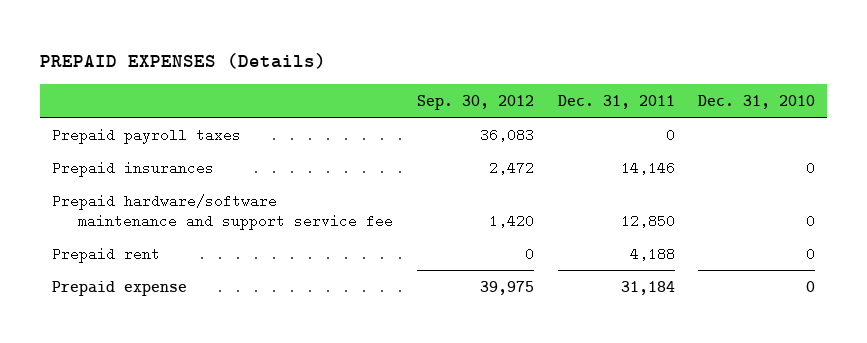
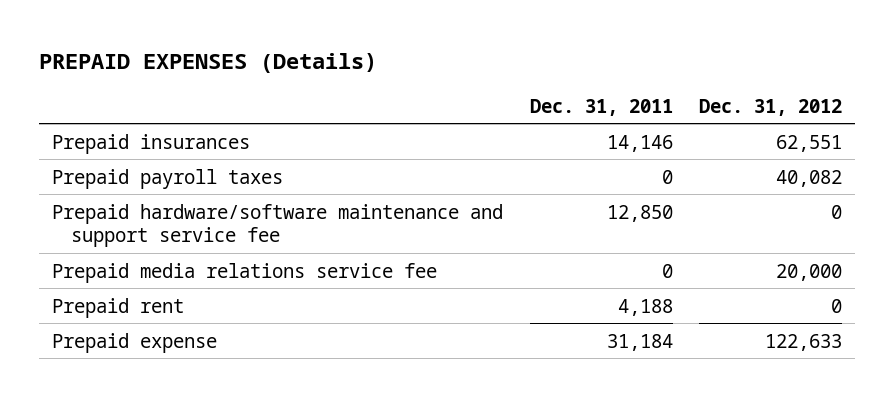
[417,95,535,111] Sep. 30, 2012 -> none
[698,95,816,110] Dec. 31, 2010 -> none
none -> [699,98,843,116] Dec. 31, 2012
[52,127,242,144] Prepaid payroll taxes -> [52,168,284,189] Prepaid payroll taxes
none -> [52,262,438,283] Prepaid media relations service fee

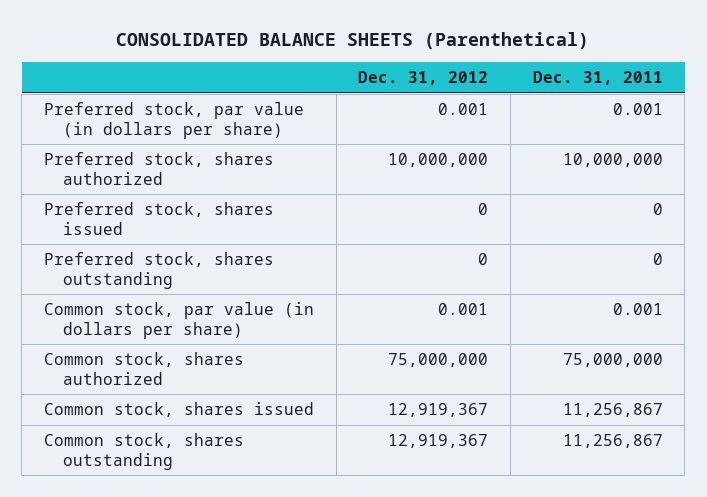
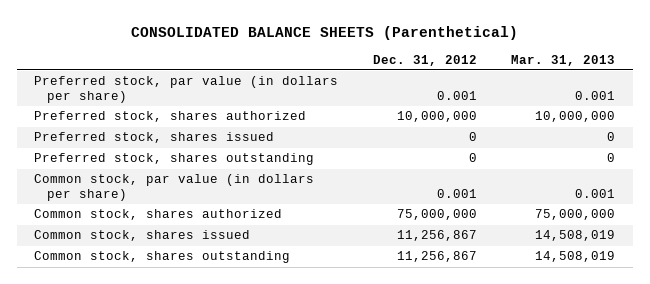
[532,71,663,86] Dec. 31, 2011 -> none
none -> [511,54,616,66] Mar. 31, 2013
[388,403,489,418] 12,919,367 -> [396,230,477,242] 11,256,867
[388,434,489,449] 12,919,367 -> [396,251,477,263] 11,256,867

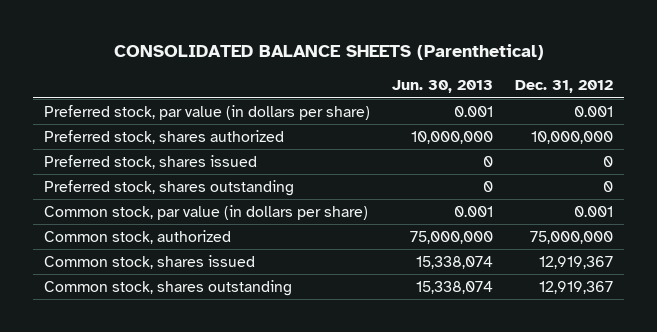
[511,54,616,66] Mar. 31, 2013 -> none
none -> [392,80,494,94] Jun. 30, 2013
[34,209,283,221] Common stock, shares authorized -> [44,229,232,244] Common stock, authorized
[396,230,477,242] 11,256,867 -> [539,255,614,269] 12,919,367
[396,251,477,263] 11,256,867 -> [539,280,614,294] 12,919,367

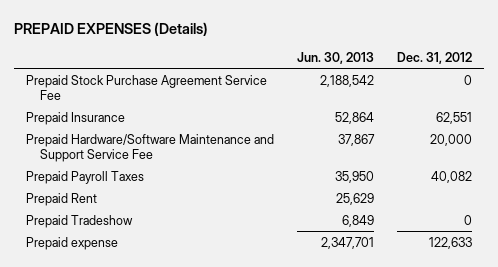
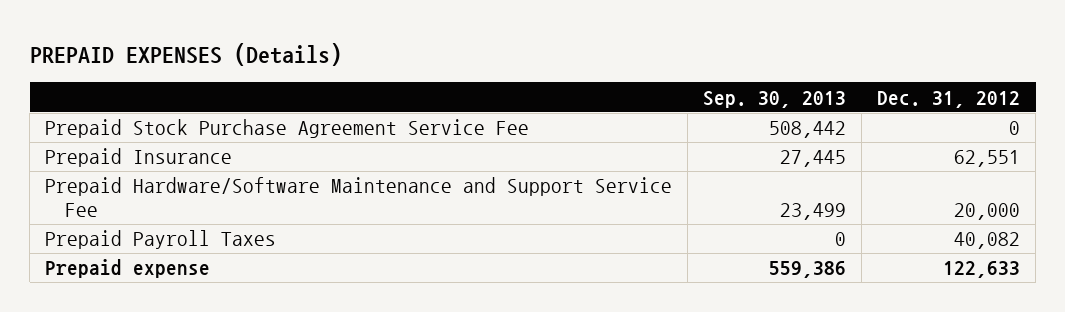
[297,51,375,64] Jun. 30, 2013 -> none
none -> [703,90,847,108] Sep. 30, 2013
[25,192,97,206] Prepaid Rent -> none
[25,214,133,228] Prepaid Tradeshow -> none

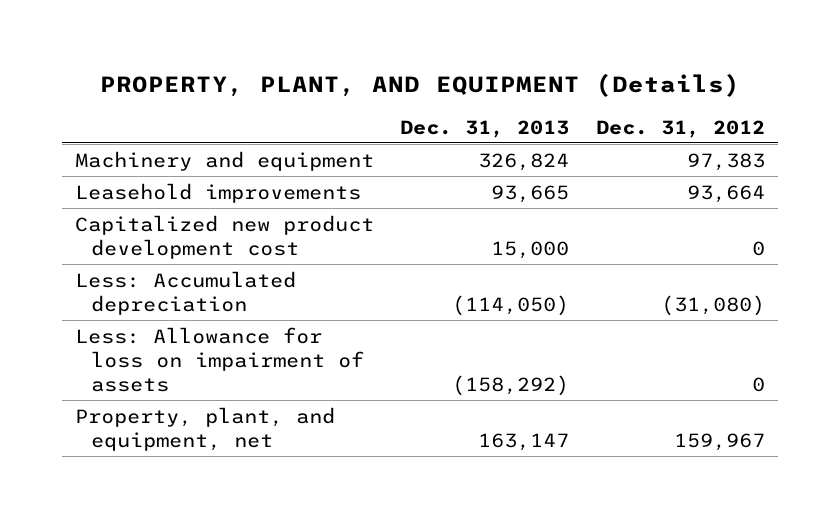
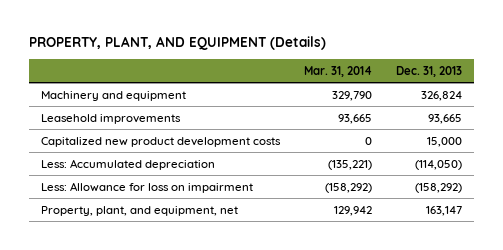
[595,119,765,138] Dec. 31, 2012 -> none
none -> [304,65,373,77] Mar. 31, 2014
[74,214,374,259] Capitalized new product development cost -> [41,136,282,147] Capitalized new product development costs
[74,326,365,393] Less: Allowance for loss on impairment of assets -> [41,181,254,193] Less: Allowance for loss on impairment

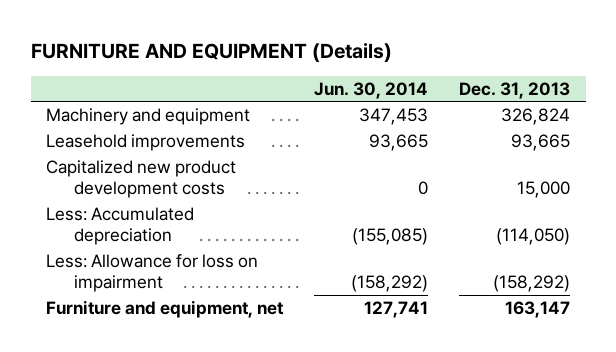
[29,36,327,51] PROPERTY, PLANT, AND EQUIPMENT (Details) -> [30,43,392,63] FURNITURE AND EQUIPMENT (Details)
[304,65,373,77] Mar. 31, 2014 -> none
none -> [314,81,429,99] Jun. 30, 2014
[41,205,239,216] Property, plant, and equipment, net -> [46,300,285,319] Furniture and equipment, net

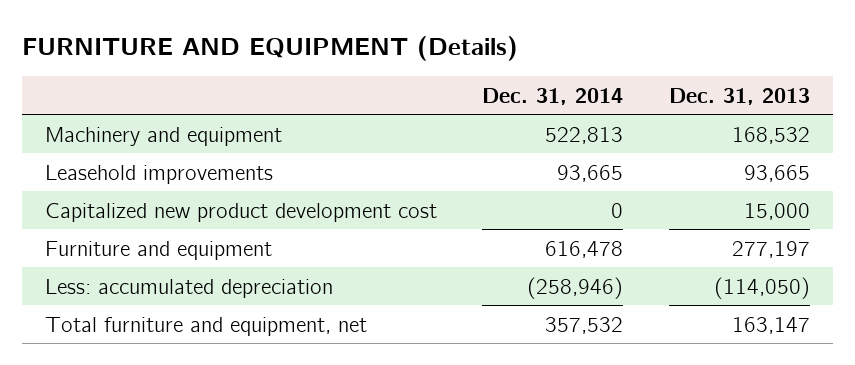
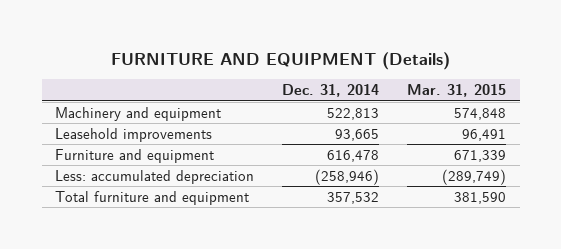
[669,87,811,105] Dec. 31, 2013 -> none
none -> [406,84,506,98] Mar. 31, 2015
[44,202,437,222] Capitalized new product development cost -> none
[44,316,367,336] Total furniture and equipment, net -> [55,190,250,205] Total furniture and equipment

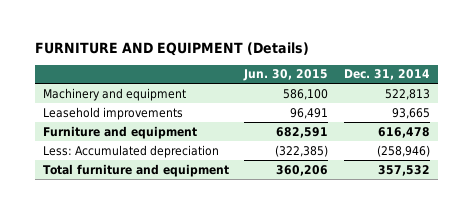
[406,84,506,98] Mar. 31, 2015 -> none
none -> [243,69,329,82] Jun. 30, 2015
[55,169,255,184] Less: accumulated depreciation -> [42,144,219,158] Less: Accumulated depreciation

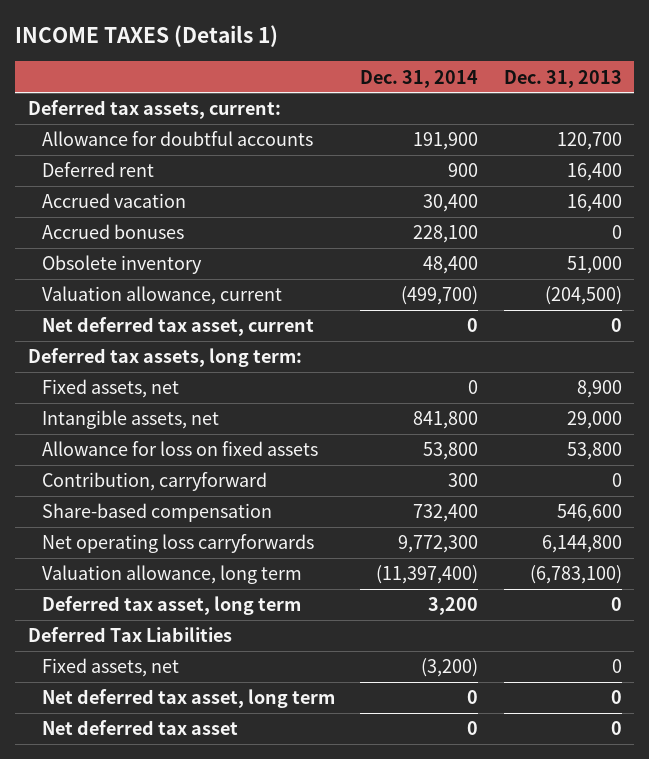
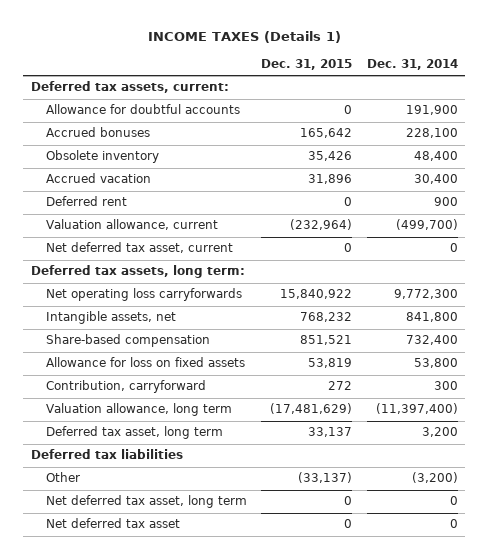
[503,69,622,88] Dec. 31, 2013 -> none
none -> [261,58,353,70] Dec. 31, 2015
[41,193,186,209] Accrued vacation -> [45,173,151,184] Accrued vacation
[41,162,154,178] Deferred rent -> [45,196,127,207] Deferred rent
[41,379,179,399] Fixed assets, net -> none
[41,534,314,554] Net operating loss carryforwards -> [45,288,242,302] Net operating loss carryforwards
[41,503,272,523] Share-based compensation -> [45,334,210,348] Share-based compensation
[41,658,179,678] Fixed assets, net -> none
[27,627,232,643] Deferred Tax Liabilities -> [30,449,183,460] Deferred tax liabilities
none -> [45,472,80,483] Other

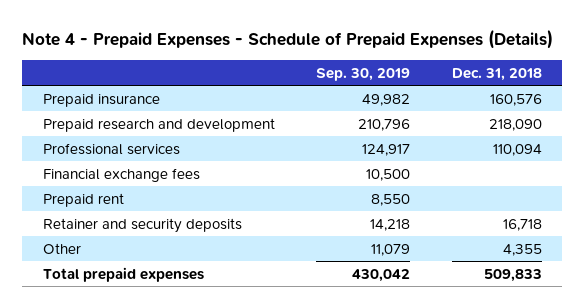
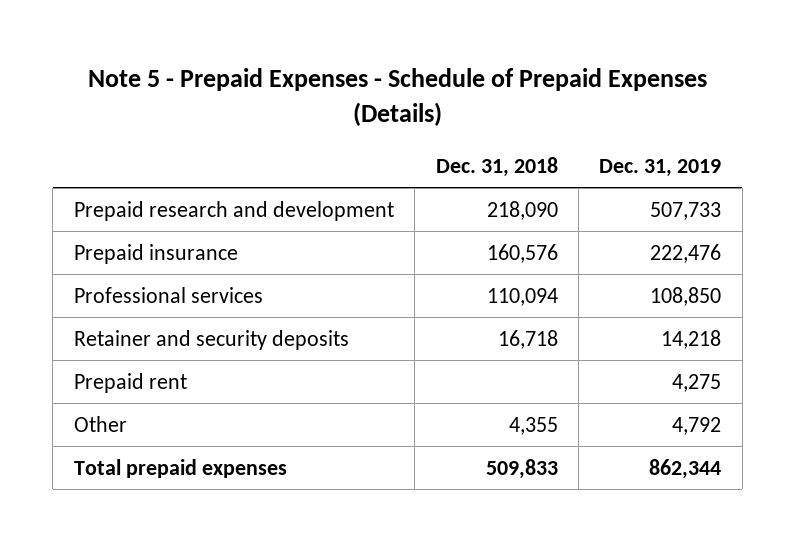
[22,29,554,50] Note 4 - Prepaid Expenses - Schedule of Prepaid Expenses (Details) -> [87,68,707,126] Note 5 - Prepaid Expenses - Schedule of Prepaid Expenses (Details)
[316,67,411,81] Sep. 30, 2019 -> none
none -> [599,158,722,177] Dec. 31, 2019
[42,93,160,107] Prepaid insurance -> [73,243,238,264] Prepaid insurance
[42,167,200,182] Financial exchange fees -> none
[42,192,124,207] Prepaid rent -> [73,372,187,393] Prepaid rent

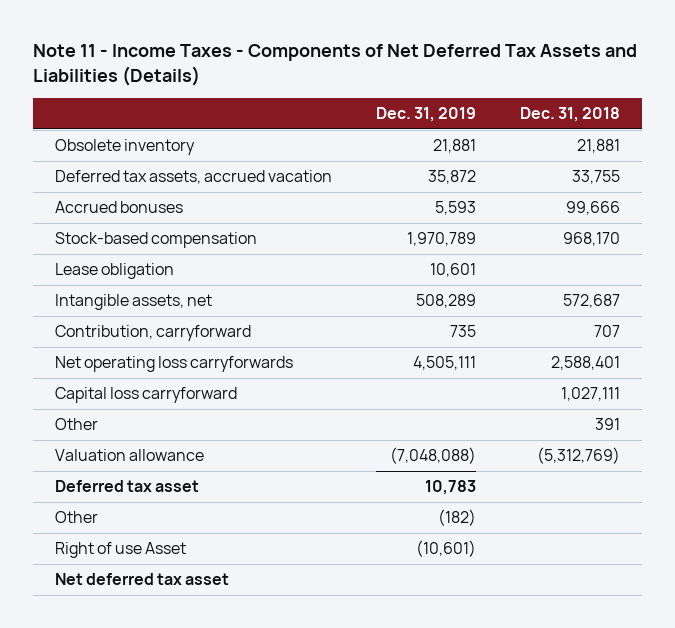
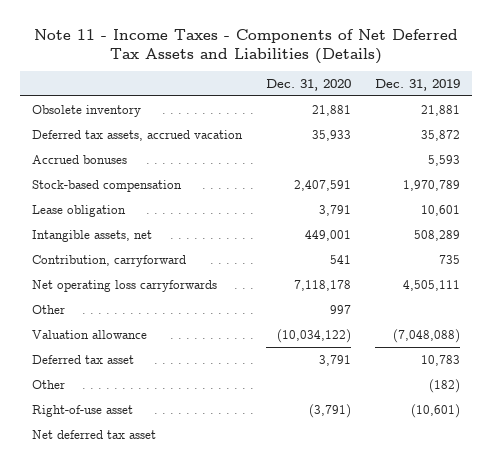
[520,106,621,122] Dec. 31, 2018 -> none
none -> [266,78,352,91] Dec. 31, 2020
[54,387,237,404] Capital loss carryforward -> none
[54,542,186,559] Right of use Asset -> [32,404,134,417] Right-of-use asset

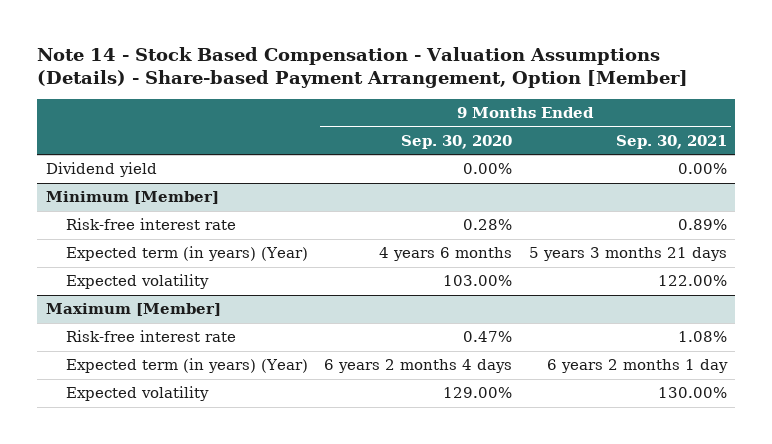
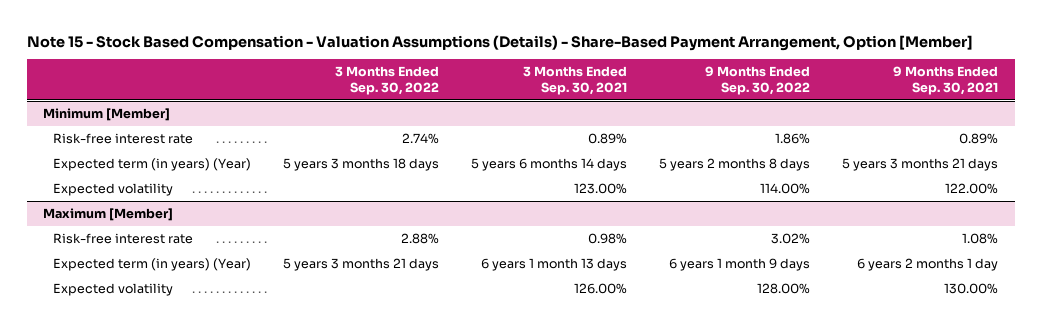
[37,46,689,89] Note 14 - Stock Based Compensation - Valuation Assumptions (Details) - Share-based Payment Arrangement, Option [Member] -> [27,34,974,51] Note 15 - Stock Based Compensation - Valuation Assumptions (Details) - Share-Based Payment Arrangement, Option [Member]
[401,135,513,150] Sep. 30, 2020 -> none
none -> [335,66,440,95] 3 Months Ended Sep. 30, 2022
none -> [523,66,628,95] 3 Months Ended Sep. 30, 2021
none -> [705,66,811,95] 9 Months Ended Sep. 30, 2022
[45,162,157,178] Dividend yield -> none

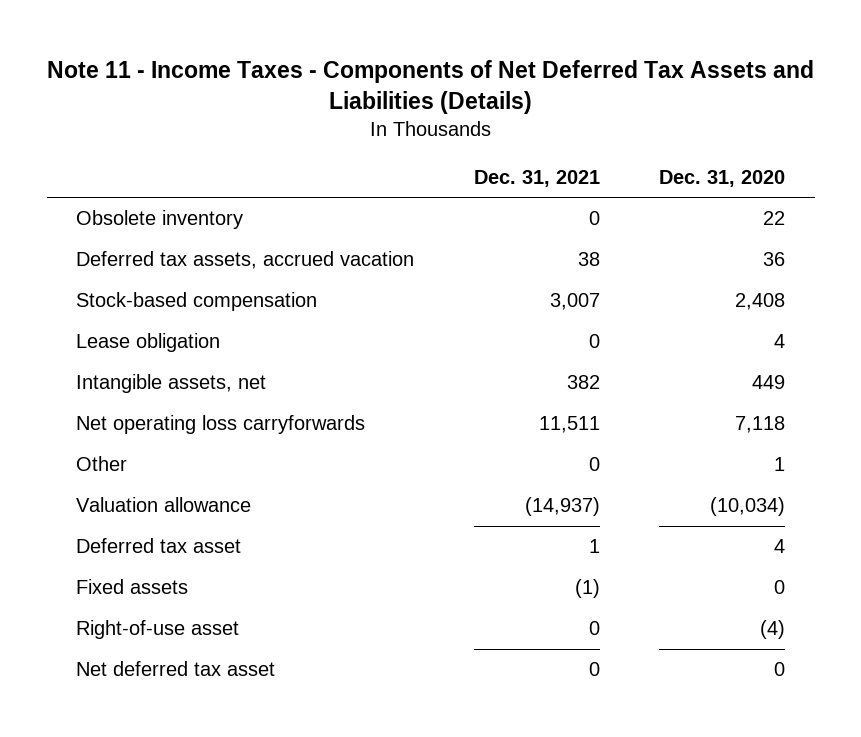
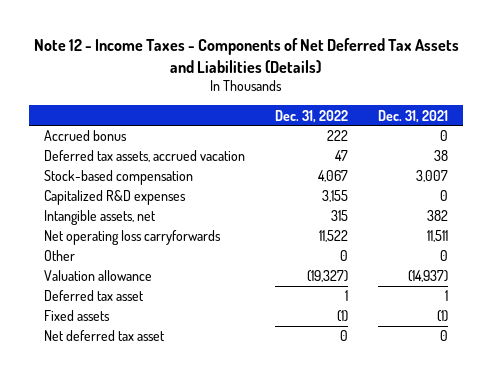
[46,59,814,115] Note 11 - Income Taxes - Components of Net Deferred Tax Assets and Liabilities (Details) -> [34,37,460,73] Note 12 - Income Taxes - Components of Net Deferred Tax Assets and Liabilities (Details)
[659,169,786,187] Dec. 31, 2020 -> none
none -> [275,109,349,123] Dec. 31, 2022
[76,210,244,230] Obsolete inventory -> none
none -> [44,130,128,142] Accrued bonus
[76,333,221,353] Lease obligation -> none
none -> [44,190,187,206] Capitalized R&D expenses
[76,620,240,640] Right-of-use asset -> none

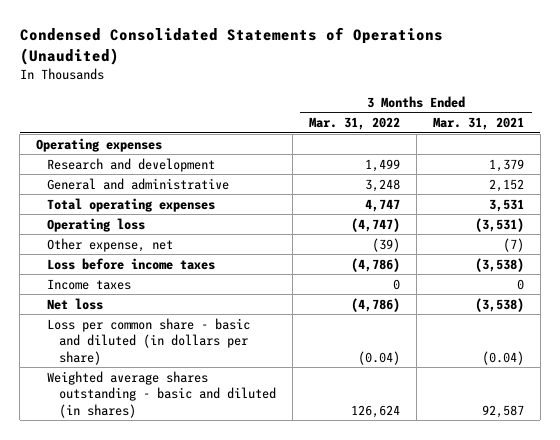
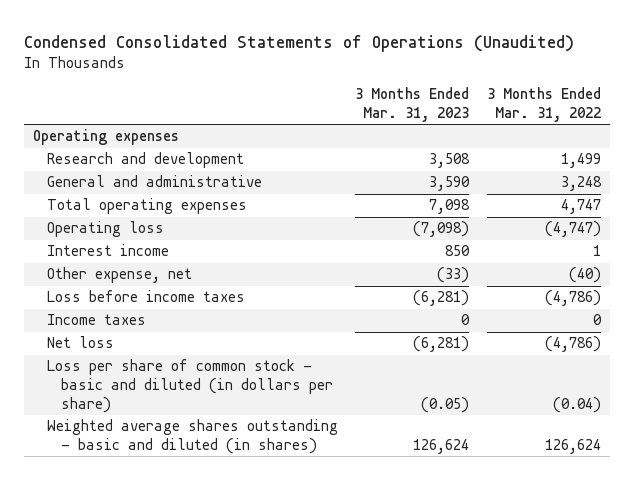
[432,117,524,131] Mar. 31, 2021 -> none
none -> [355,87,470,123] 3 Months Ended Mar. 31, 2023
none -> [46,244,169,257] Interest income
[371,237,400,252] (39) -> [568,267,601,284] (40)
[47,317,251,365] Loss per common share - basic and diluted (in dollars per share) -> [46,359,333,414] Loss per share of common stock - basic and diluted (in dollars per share)

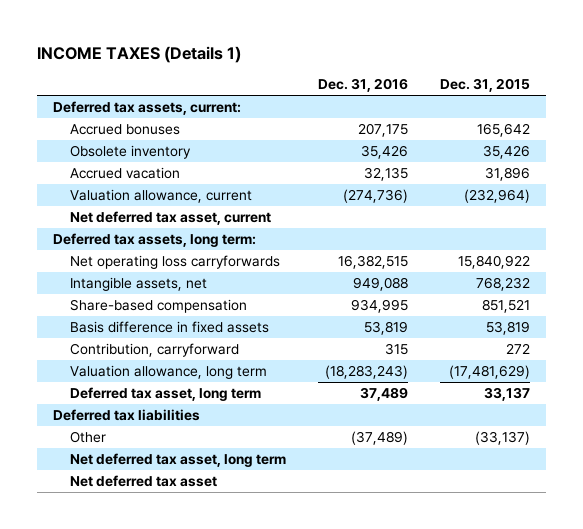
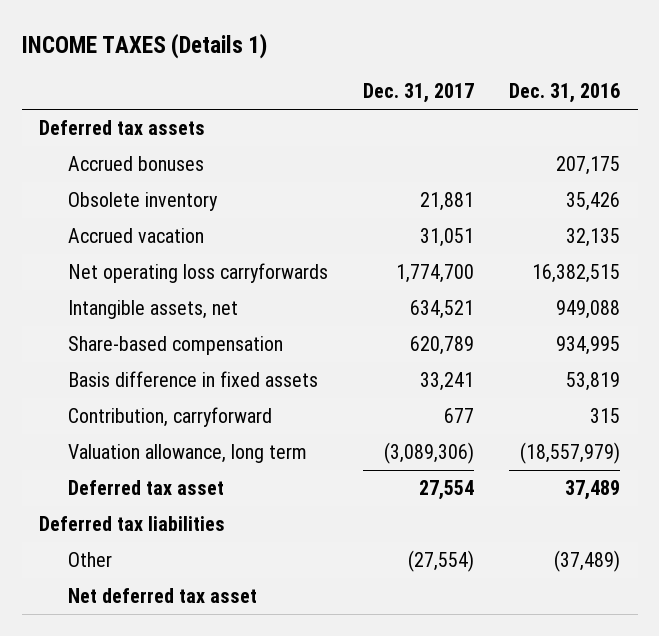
[439,78,530,93] Dec. 31, 2015 -> none
none -> [363,83,475,104] Dec. 31, 2017
[53,100,242,115] Deferred tax assets, current: -> [38,120,205,136] Deferred tax assets
[70,188,253,203] Valuation allowance, current -> none
[70,210,272,225] Net deferred tax asset, current -> none
[53,232,257,247] Deferred tax assets, long term: -> none
[325,364,409,379] (18,283,243) -> [520,442,621,465] (18,557,979)
[70,386,262,401] Deferred tax asset, long term -> [68,480,225,496] Deferred tax asset
[70,452,287,467] Net deferred tax asset, long term -> none

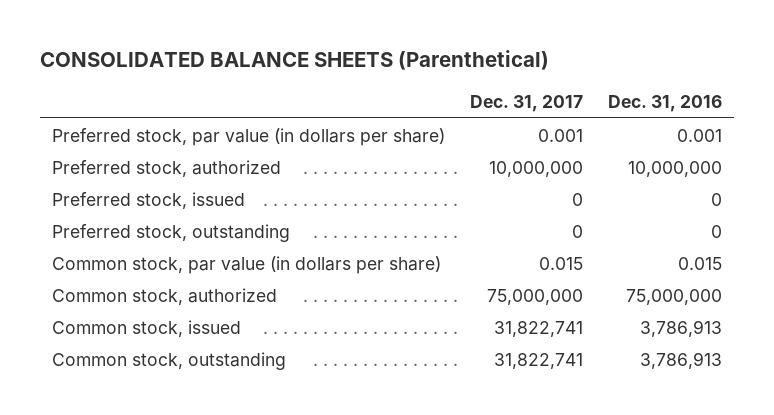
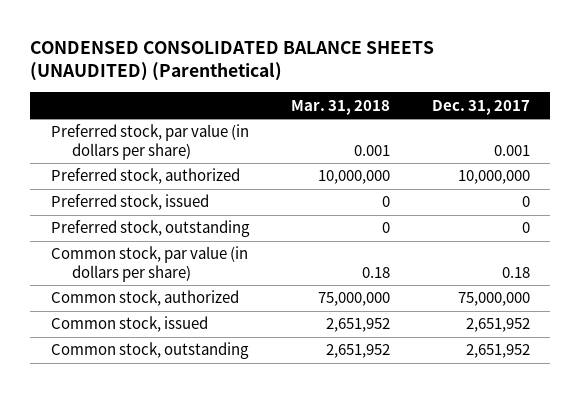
[39,50,549,71] CONSOLIDATED BALANCE SHEETS (Parenthetical) -> [30,40,435,82] CONDENSED CONSOLIDATED BALANCE SHEETS (UNAUDITED) (Parenthetical)
[607,94,722,112] Dec. 31, 2016 -> none
none -> [290,99,390,115] Mar. 31, 2018
[538,256,583,270] 0.015 -> [501,267,530,279] 0.18
[493,320,583,337] 31,822,741 -> [465,318,530,333] 2,651,952
[493,352,583,369] 31,822,741 -> [465,344,530,359] 2,651,952

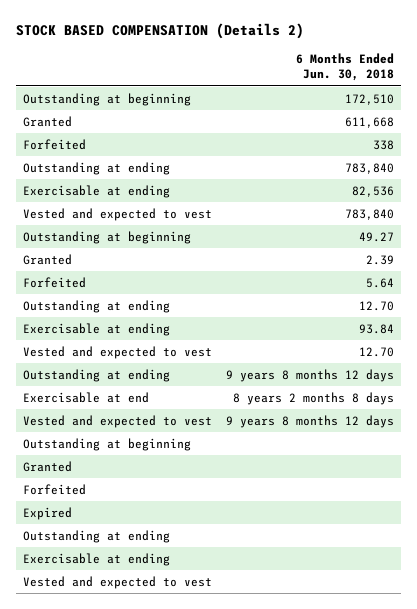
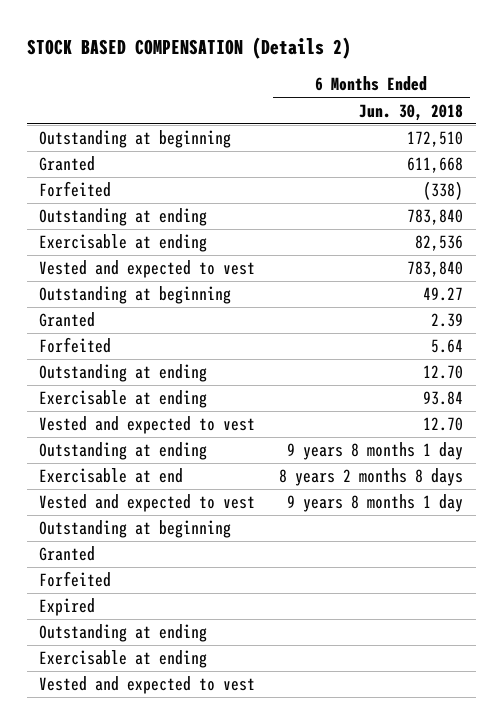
[373,139,395,150] 338 -> [423,181,464,201] (338)
[226,368,395,382] 9 years 8 months 12 days -> [287,442,464,461] 9 years 8 months 1 day
[226,414,395,428] 9 years 8 months 12 days -> [287,494,464,513] 9 years 8 months 1 day

